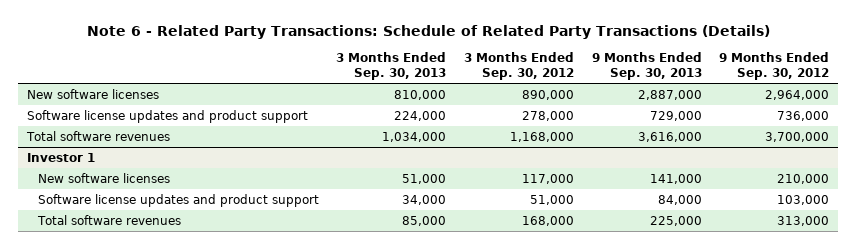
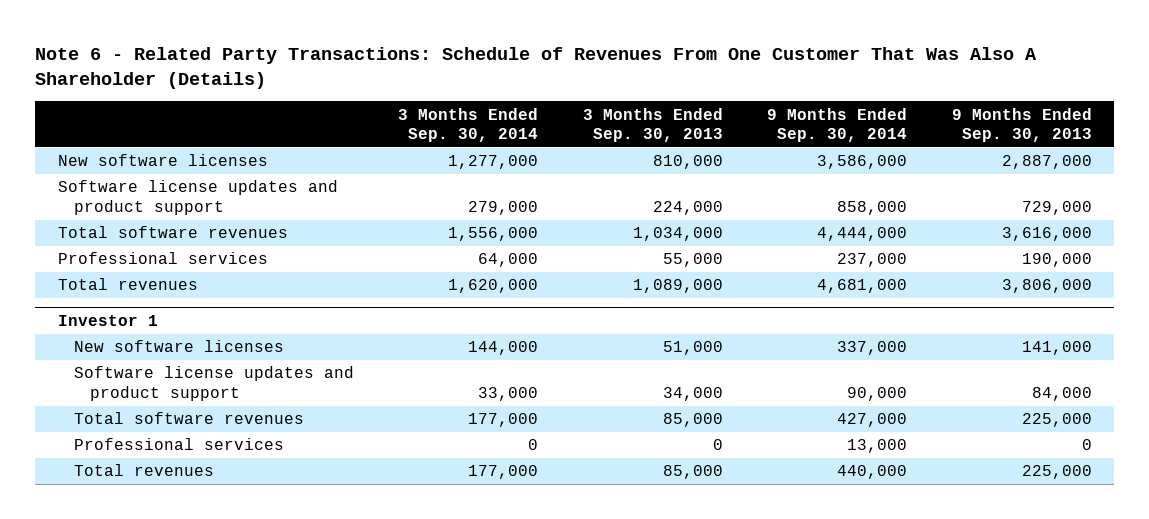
[86,24,770,39] Note 6 - Related Party Transactions: Schedule of Related Party Transactions (Details) -> [35,47,1038,90] Note 6 - Related Party Transactions: Schedule of Revenues From One Customer That Was Also A Shareholder (Details)
[463,52,574,81] 3 Months Ended Sep. 30, 2012 -> none
[719,52,830,81] 9 Months Ended Sep. 30, 2012 -> none
none -> [398,107,539,143] 3 Months Ended Sep. 30, 2014
none -> [767,107,908,143] 9 Months Ended Sep. 30, 2014
none -> [57,252,268,265] Professional services
none -> [57,278,198,291] Total revenues
none -> [73,438,284,451] Professional services
none -> [73,464,214,477] Total revenues

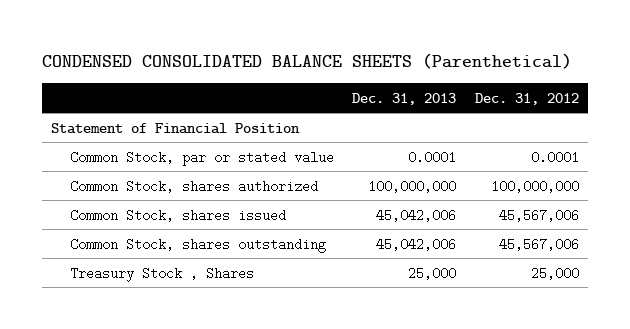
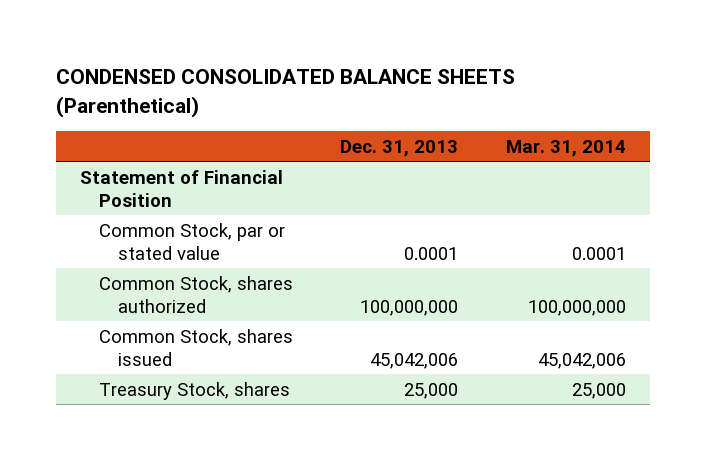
[474,92,579,105] Dec. 31, 2012 -> none
none -> [505,139,626,157] Mar. 31, 2014
[69,237,326,253] Common Stock, shares outstanding -> none
[69,266,254,282] Treasury Stock , Shares -> [98,381,290,400] Treasury Stock, shares

